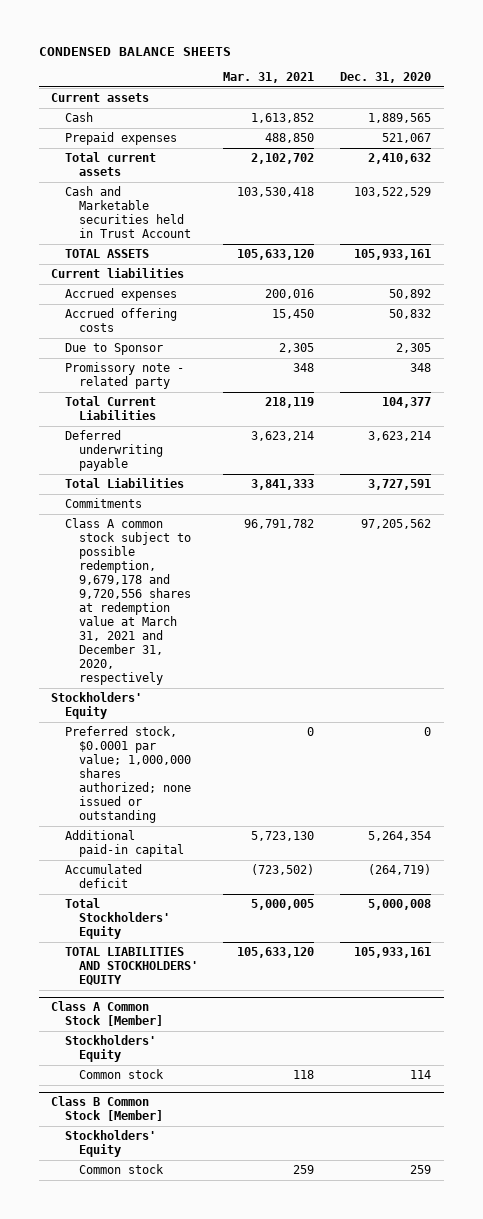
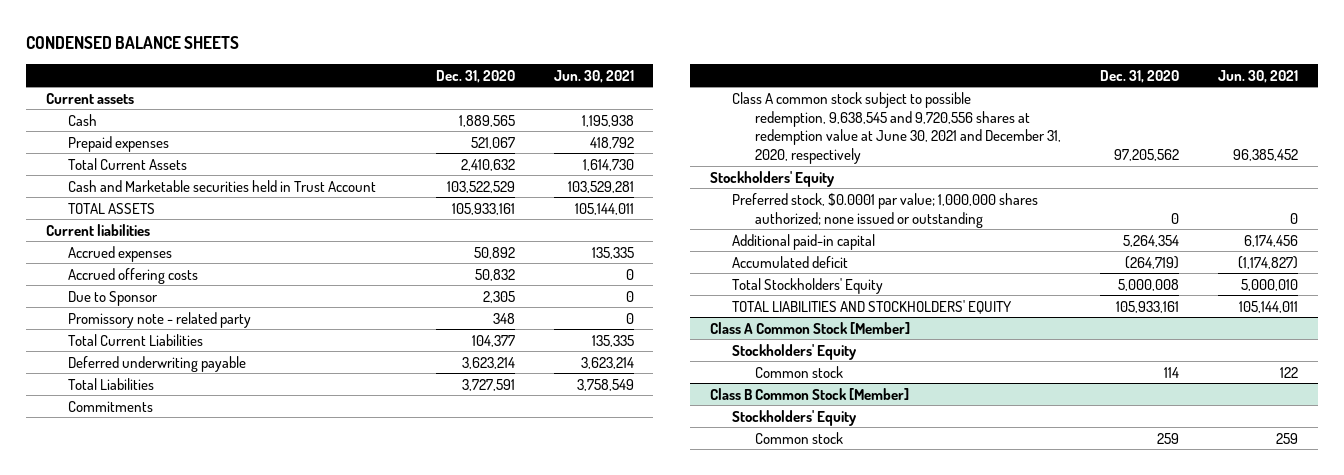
[223,72,315,84] Mar. 31, 2021 -> none
none -> [553,69,634,83] Jun. 30, 2021
[65,151,157,176] Total current assets -> [68,157,188,170] Total Current Assets
[65,517,191,686] Class A common stock subject to possible redemption, 9,679,178 and 9,720,556 shares at redemption value at March 31, 2021 and December 31, 2020, respectively -> [732,91,1061,165] Class A common stock subject to possible redemption, 9,638,545 and 9,720,556 shares at redemption value at June 30, 2021 and December 31, 2020, respectively

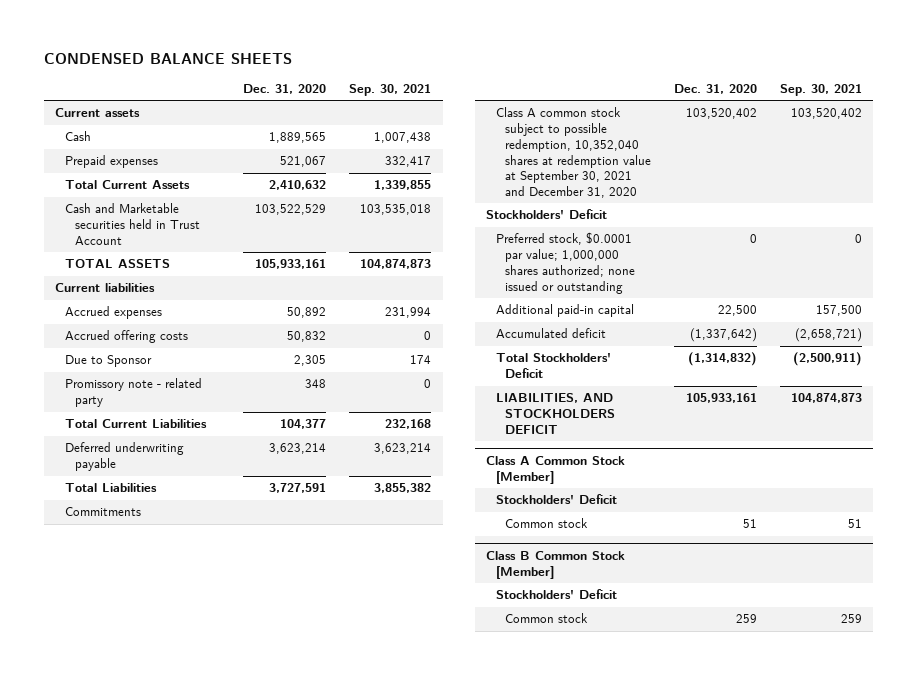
[553,69,634,83] Jun. 30, 2021 -> none
none -> [349,84,432,97] Sep. 30, 2021
[732,91,1061,165] Class A common stock subject to possible redemption, 9,638,545 and 9,720,556 shares at redemption value at June 30, 2021 and December 31, 2020, respectively -> [495,107,652,198] Class A common stock subject to possible redemption, 10,352,040 shares at redemption value at September 30, 2021 and December 31, 2020
[1114,149,1180,162] 97,205,562 -> [686,108,758,120] 103,520,402
[710,170,836,187] Stockholders' Equity -> [486,209,608,220] Stockholders' Deficit
[1123,234,1180,247] 5,264,354 -> [718,305,758,317] 22,500
[1125,255,1180,269] (264,719) -> [690,328,758,343] (1,337,642)
[732,277,884,294] Total Stockholders' Equity -> [495,353,611,379] Total Stockholders' Deficit
[1118,278,1180,291] 5,000,008 -> [688,352,758,367] (1,314,832)
[732,299,1012,314] TOTAL LIABILITIES AND STOCKHOLDERS' EQUITY -> [495,393,616,434] LIABILITIES, AND STOCKHOLDERS DEFICIT
[732,343,858,360] Stockholders' Equity -> [495,494,617,505] Stockholders' Deficit
[1164,366,1180,378] 114 -> [743,519,758,529] 51
[732,409,858,426] Stockholders' Equity -> [495,589,617,600] Stockholders' Deficit

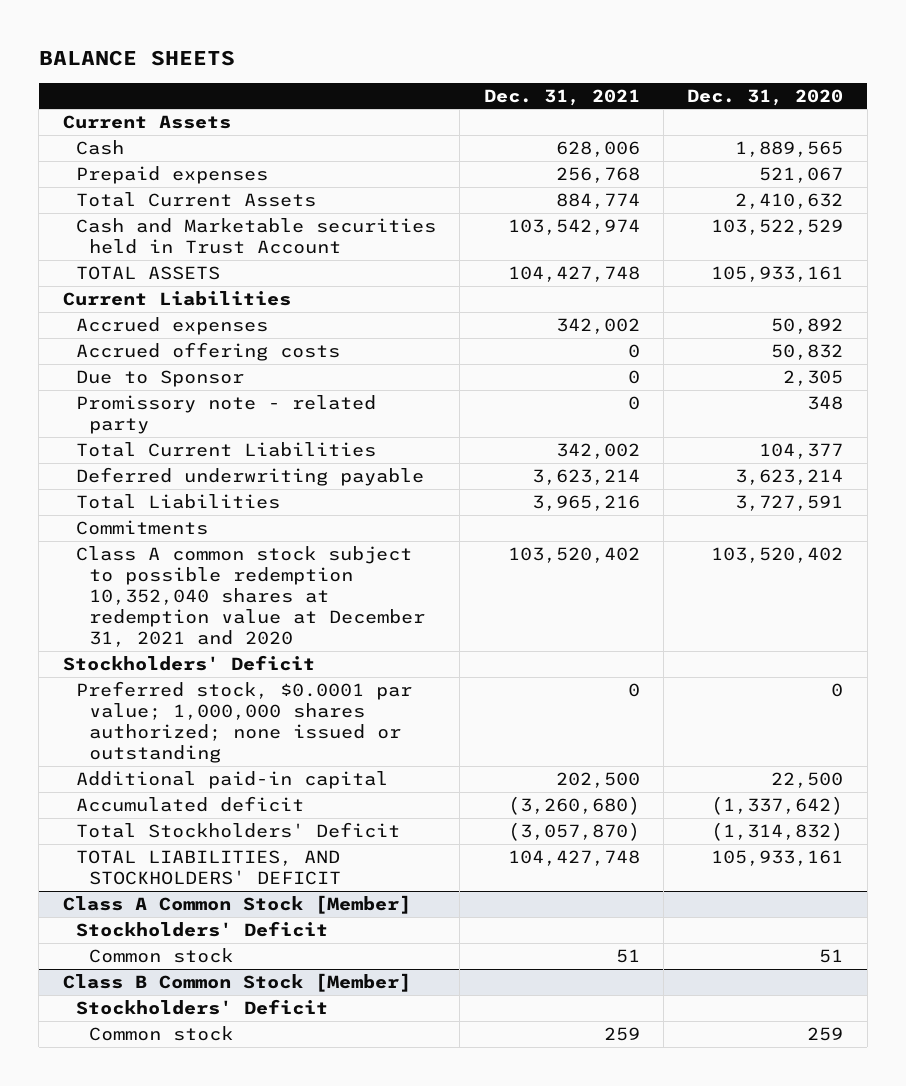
[43,52,292,64] CONDENSED BALANCE SHEETS -> [38,50,235,67] BALANCE SHEETS
[349,84,432,97] Sep. 30, 2021 -> none
none -> [483,88,640,106] Dec. 31, 2021
[55,108,141,118] Current assets -> [62,114,231,129] Current Assets
[55,283,156,293] Current liabilities -> [62,290,291,306] Current Liabilities
[495,107,652,198] Class A common stock subject to possible redemption, 10,352,040 shares at redemption value at September 30, 2021 and December 31, 2020 -> [75,545,425,648] Class A common stock subject to possible redemption 10,352,040 shares at redemption value at December 31, 2021 and 2020
[495,393,616,434] LIABILITIES, AND STOCKHOLDERS DEFICIT -> [75,849,341,886] TOTAL LIABILITIES, AND STOCKHOLDERS' DEFICIT

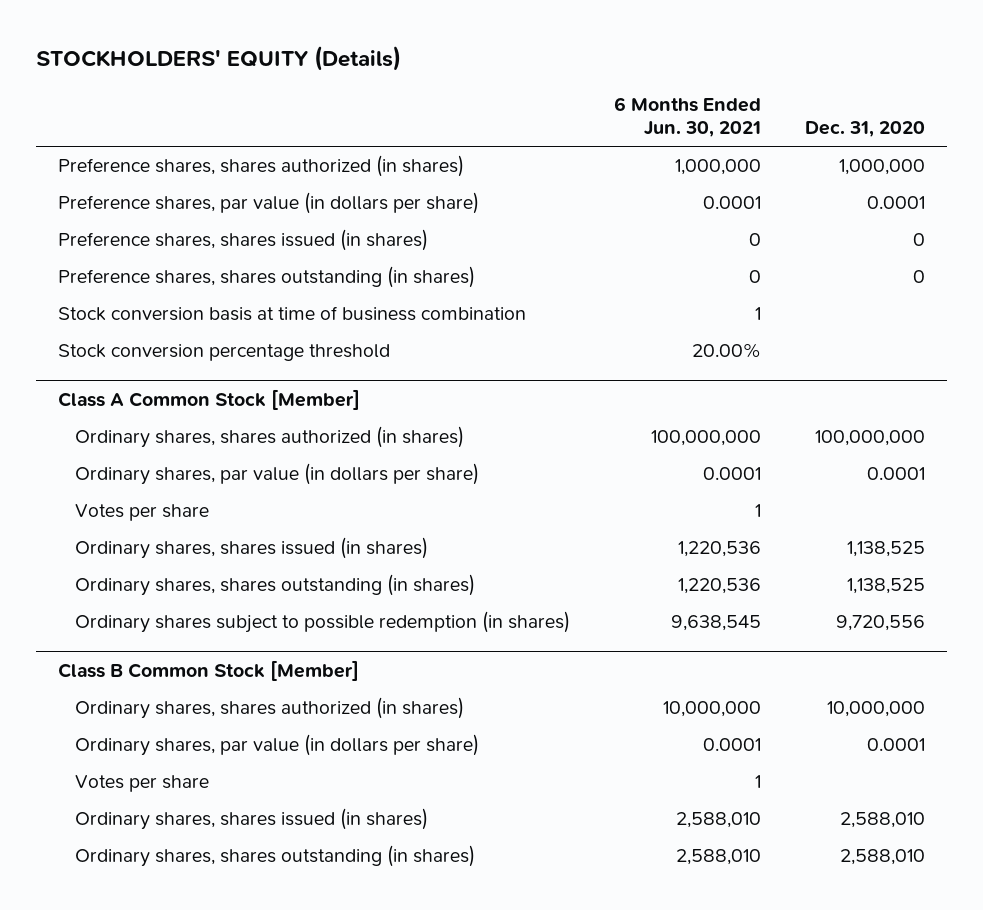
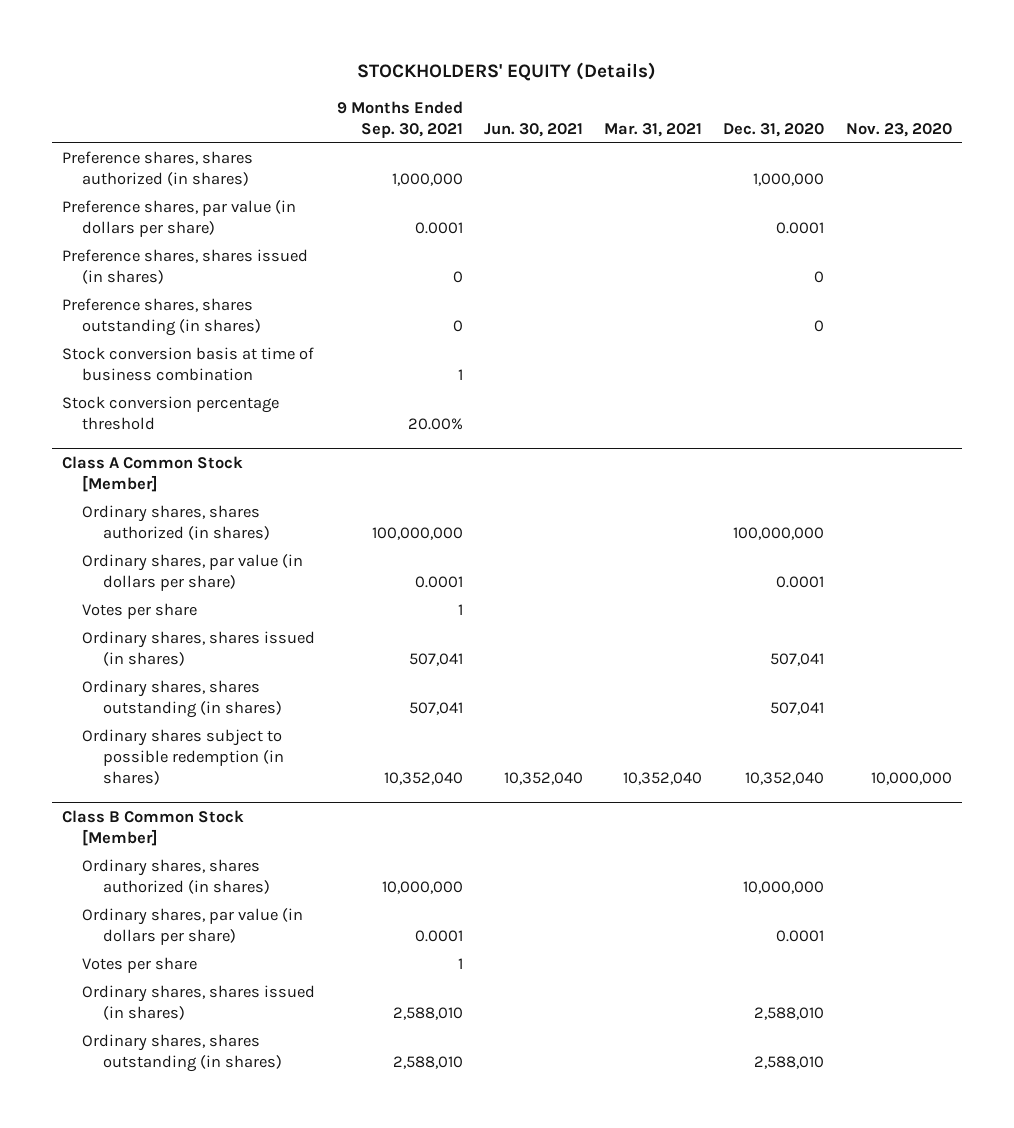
[613,96,761,138] 6 Months Ended Jun. 30, 2021 -> none
none -> [336,100,463,138] 9 Months Ended Sep. 30, 2021
none -> [483,122,583,137] Jun. 30, 2021
none -> [604,122,703,137] Mar. 31, 2021
none -> [845,122,952,137] Nov. 23, 2020
[846,540,925,557] 1,138,525 -> [770,653,825,667] 507,041
[846,577,925,594] 1,138,525 -> [770,702,825,716] 507,041
[835,614,925,631] 9,720,556 -> [745,772,825,786] 10,352,040

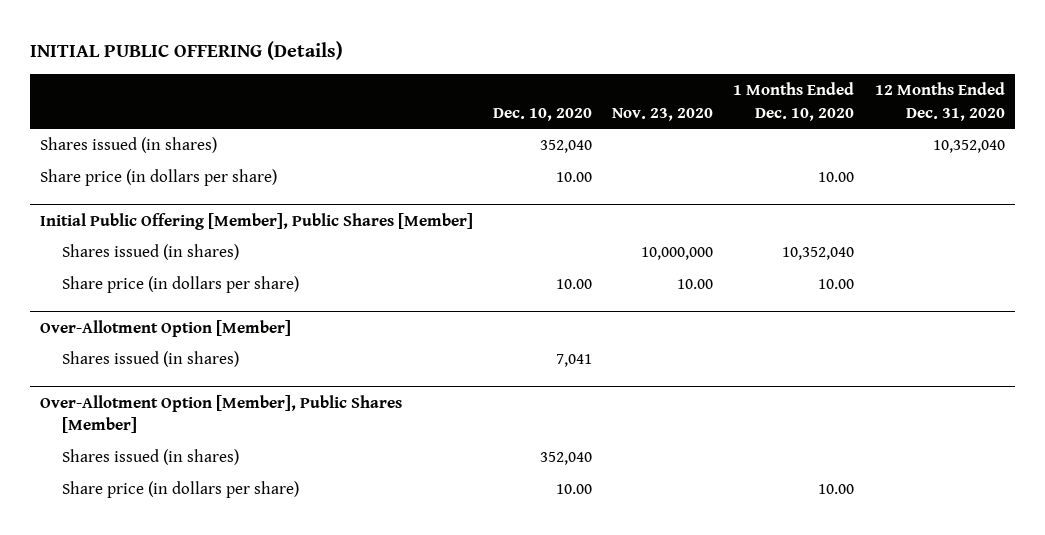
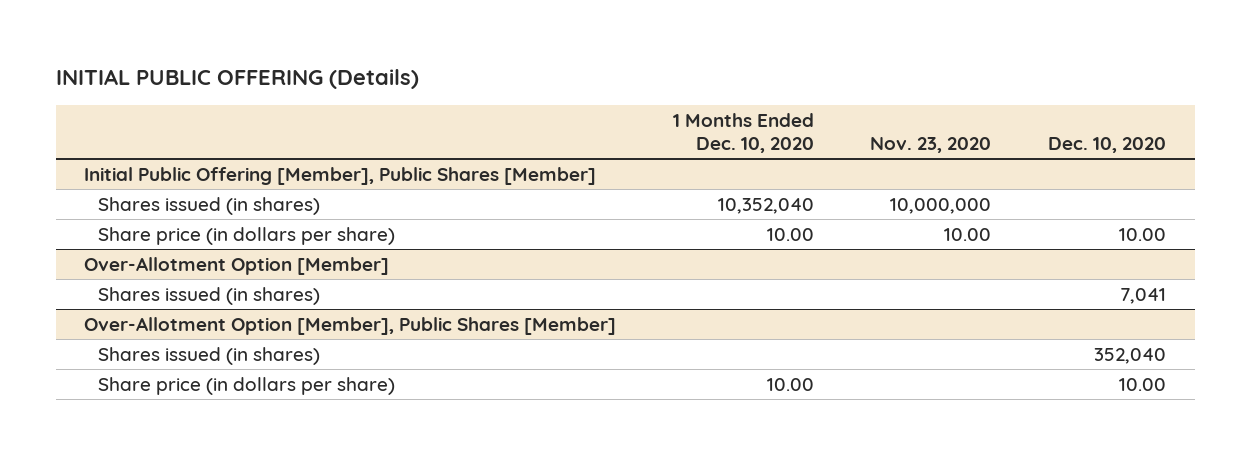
[874,82,1005,121] 12 Months Ended Dec. 31, 2020 -> none
[39,137,217,154] Shares issued (in shares) -> none
[39,169,277,187] Share price (in dollars per share) -> none

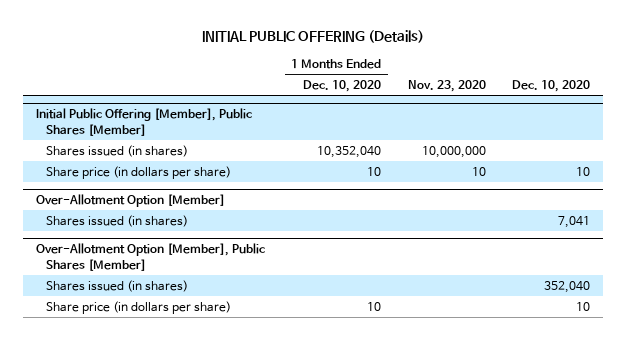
[766,228,814,242] 10.00 -> [367,166,382,176] 10
[944,228,992,242] 10.00 -> [471,166,486,176] 10
[1119,228,1167,242] 10.00 -> [576,166,591,176] 10
[766,378,814,392] 10.00 -> [367,301,382,311] 10
[1119,378,1167,392] 10.00 -> [576,301,591,311] 10

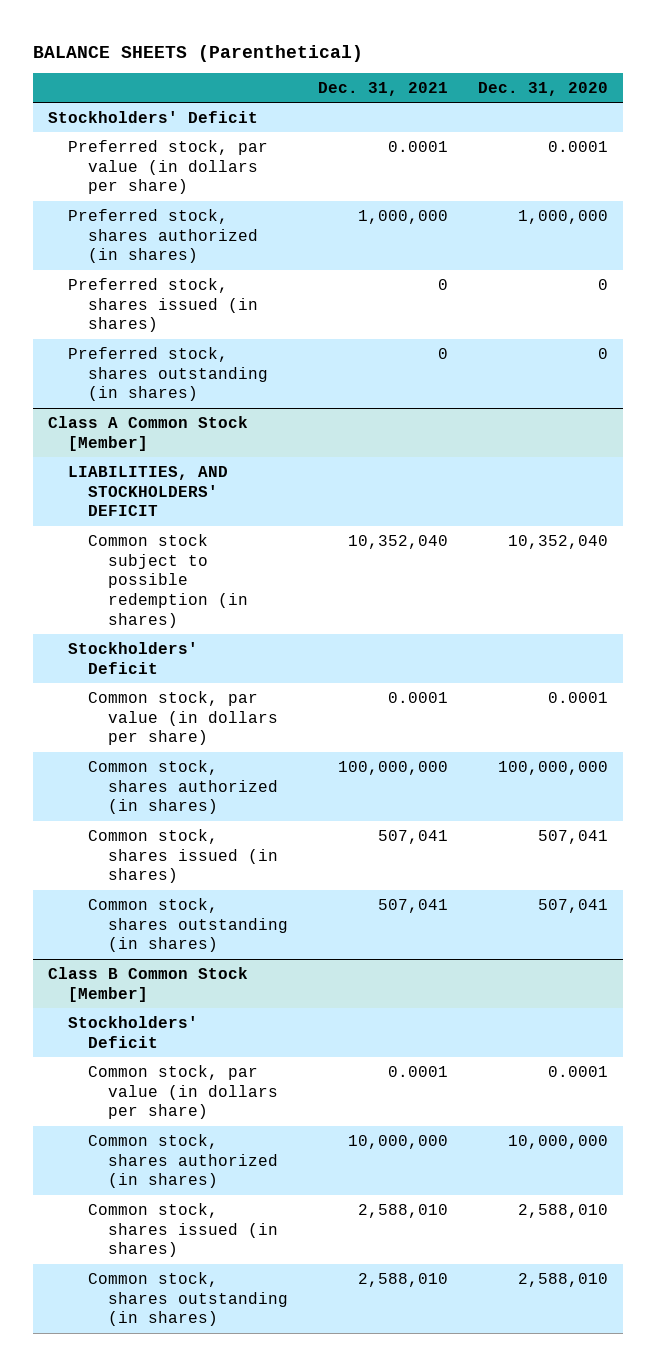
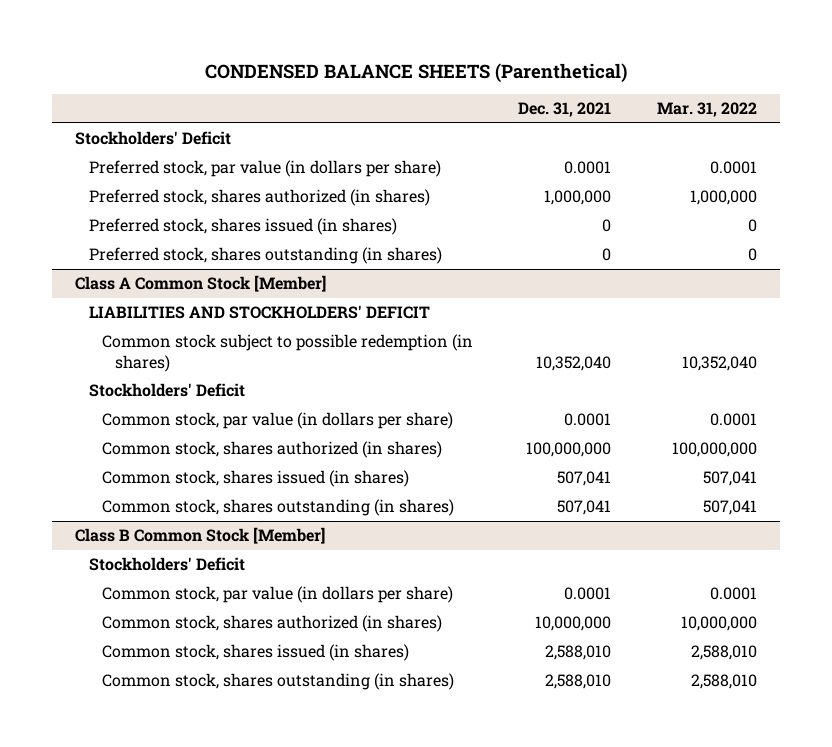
[33,44,364,62] BALANCE SHEETS (Parenthetical) -> [205,62,628,83] CONDENSED BALANCE SHEETS (Parenthetical)
[477,82,608,97] Dec. 31, 2020 -> none
none -> [656,102,757,118] Mar. 31, 2022
[67,465,228,517] LIABILITIES, AND STOCKHOLDERS' DEFICIT -> [88,305,430,320] LIABILITIES AND STOCKHOLDERS' DEFICIT

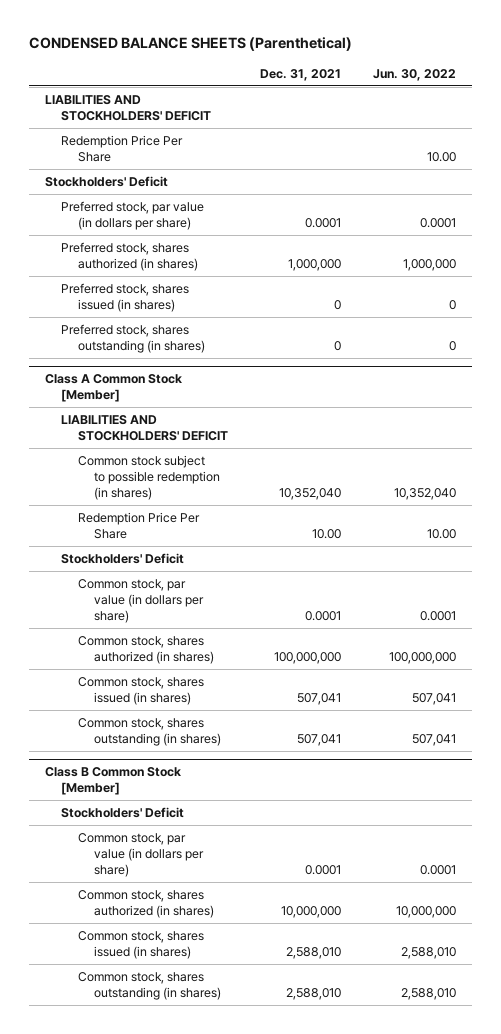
[656,102,757,118] Mar. 31, 2022 -> none
none -> [372,68,456,81] Jun. 30, 2022
none -> [44,94,212,122] LIABILITIES AND STOCKHOLDERS' DEFICIT
none -> [61,134,184,163] Redemption Price Per Share
none -> [77,511,200,540] Redemption Price Per Share

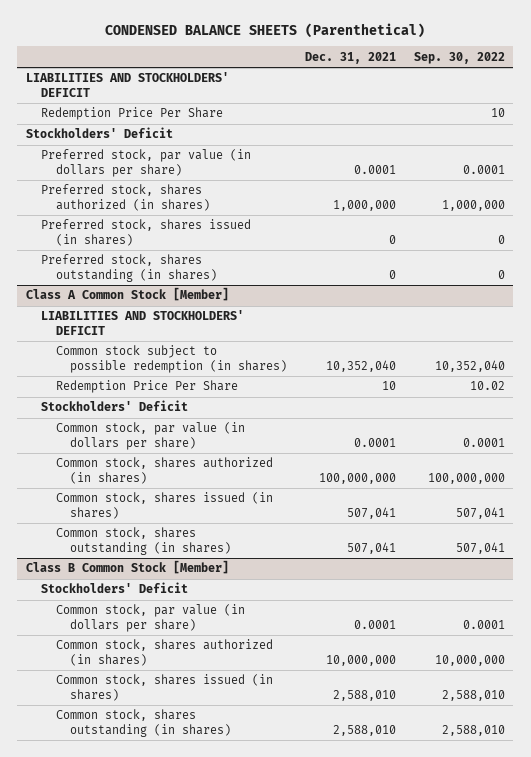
[372,68,456,81] Jun. 30, 2022 -> none
none -> [413,51,505,64] Sep. 30, 2022
[311,529,341,540] 10.00 -> [381,381,396,391] 10

